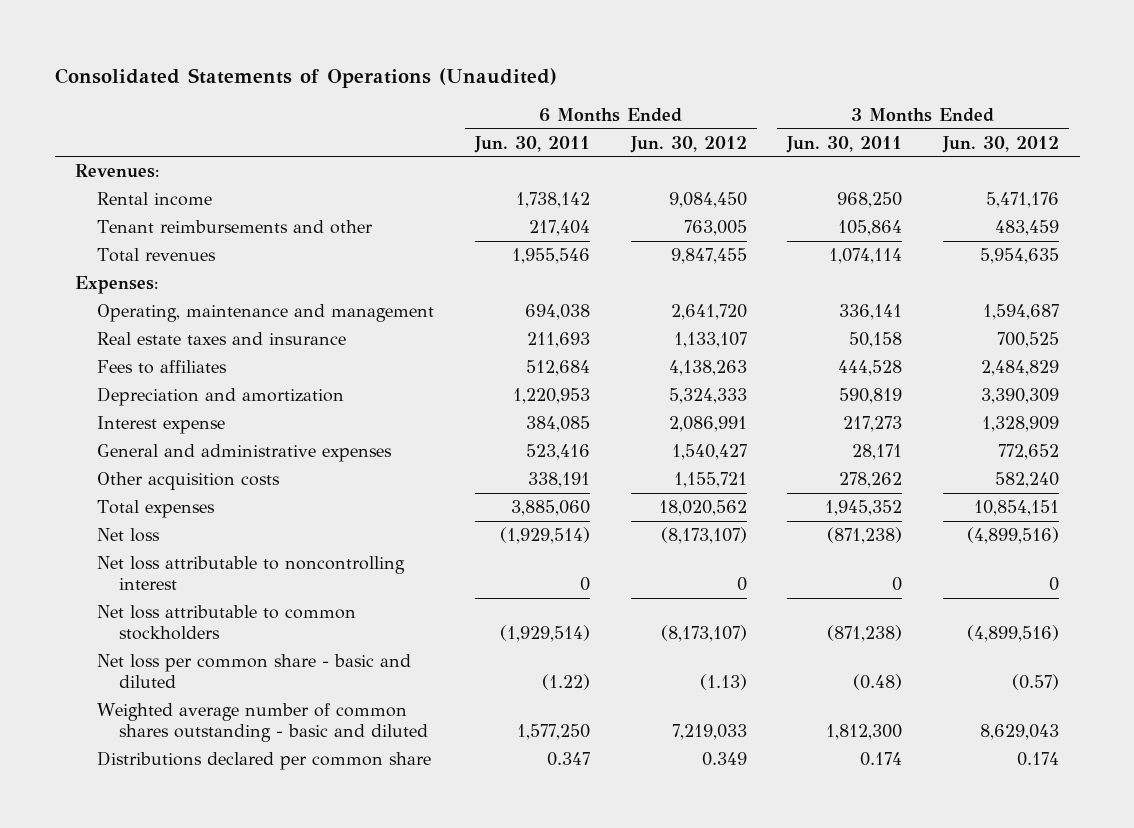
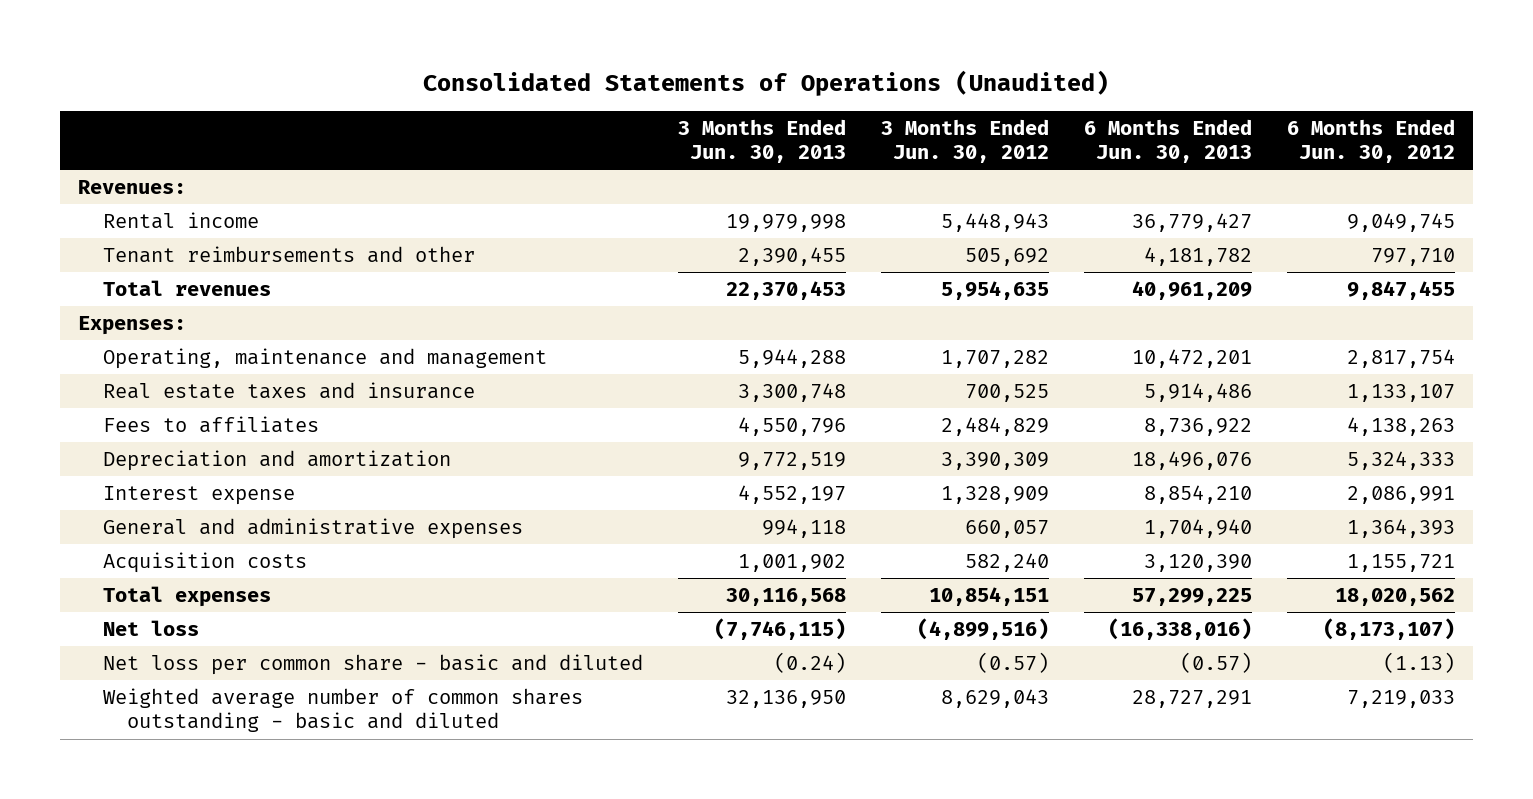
[474,135,591,153] Jun. 30, 2011 -> none
[786,135,903,153] Jun. 30, 2011 -> none
none -> [677,118,846,164] 3 Months Ended Jun. 30, 2013
none -> [1083,118,1252,164] 6 Months Ended Jun. 30, 2013
[668,192,747,209] 9,084,450 -> [1347,212,1456,232] 9,049,745
[986,192,1060,209] 5,471,176 -> [940,212,1049,232] 5,448,943
[683,220,747,237] 763,005 -> [1371,247,1456,266] 797,710
[995,220,1060,237] 483,459 -> [964,247,1049,266] 505,692
[670,304,747,321] 2,641,720 -> [1347,348,1456,368] 2,817,754
[983,304,1060,321] 1,594,687 -> [940,349,1049,368] 1,707,282
[671,444,747,461] 1,540,427 -> [1347,518,1456,538] 1,364,393
[998,444,1060,461] 772,652 -> [964,519,1049,538] 660,057
[97,472,281,491] Other acquisition costs -> [102,551,307,573] Acquisition costs
[97,556,406,591] Net loss attributable to noncontrolling interest -> none
[97,605,357,641] Net loss attributable to common stockholders -> none
[97,751,432,771] Distributions declared per common share -> none

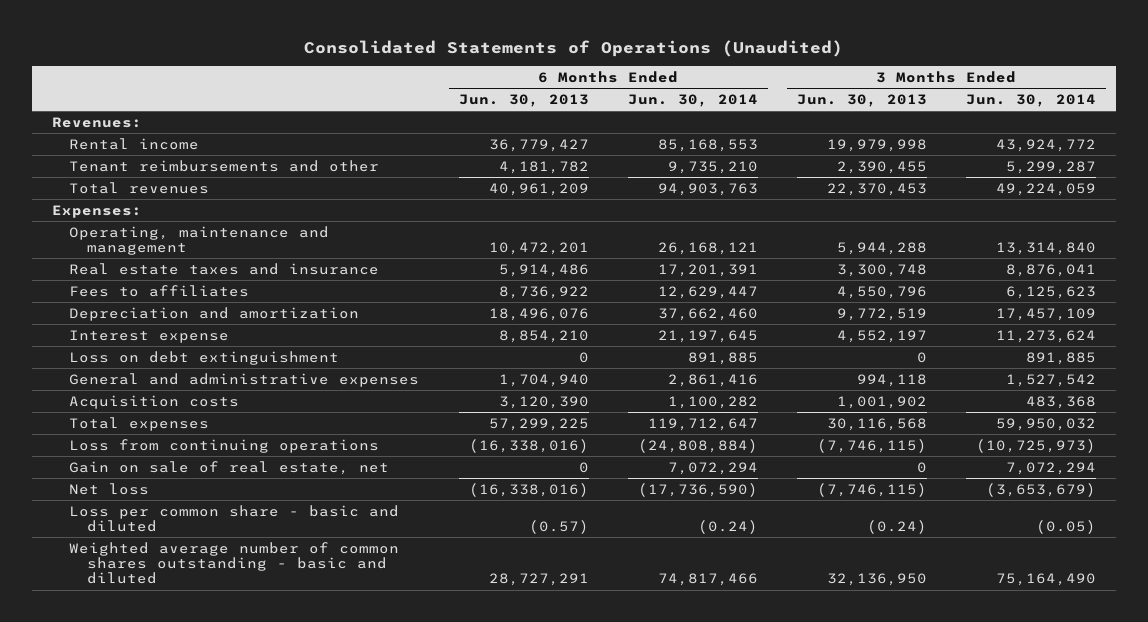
[880,118,1049,164] 3 Months Ended Jun. 30, 2012 -> none
[1287,118,1456,164] 6 Months Ended Jun. 30, 2012 -> none
none -> [627,93,758,107] Jun. 30, 2014
none -> [966,93,1097,107] Jun. 30, 2014
none -> [69,350,340,365] Loss on debt extinguishment
none -> [69,438,380,453] Loss from continuing operations
none -> [69,460,390,475] Gain on sale of real estate, net
[102,653,643,675] Net loss per common share - basic and diluted -> [69,504,400,533] Loss per common share - basic and diluted

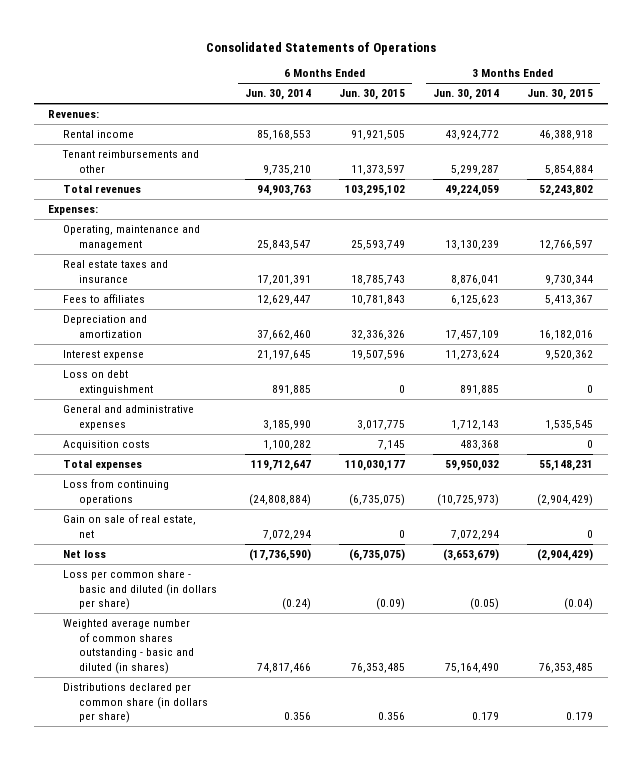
[303,39,843,57] Consolidated Statements of Operations (Unaudited) -> [205,41,436,55] Consolidated Statements of Operations
[458,93,589,107] Jun. 30, 2013 -> none
[796,93,927,107] Jun. 30, 2013 -> none
none -> [338,89,405,101] Jun. 30, 2015
none -> [527,89,594,101] Jun. 30, 2015
[657,242,758,256] 26,168,121 -> [256,239,311,250] 25,843,547
[996,242,1097,256] 13,314,840 -> [445,239,500,250] 13,130,239
[667,373,758,387] 2,861,416 -> [262,419,311,430] 3,185,990
[1006,373,1097,387] 1,527,542 -> [451,419,500,430] 1,712,143
[69,504,400,533] Loss per common share - basic and diluted -> [63,570,217,611] Loss per common share - basic and diluted (in dollars per share)
[69,541,400,585] Weighted average number of common shares outstanding - basic and diluted -> [63,619,194,674] Weighted average number of common shares outstanding - basic and diluted (in shares)
none -> [63,683,208,724] Distributions declared per common share (in dollars per share)

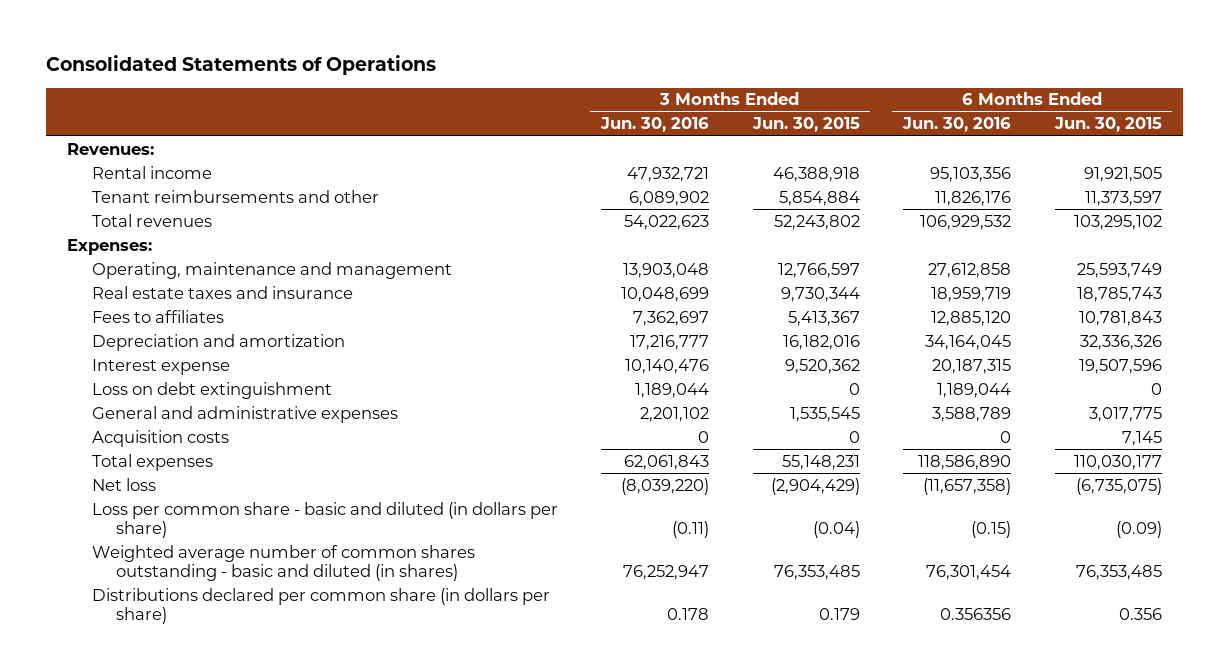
[244,89,311,101] Jun. 30, 2014 -> none
[433,89,500,101] Jun. 30, 2014 -> none
none -> [600,117,710,133] Jun. 30, 2016
none -> [902,117,1012,133] Jun. 30, 2016
[63,479,170,505] Loss from continuing operations -> none
[63,514,197,538] Gain on sale of real estate, net -> none

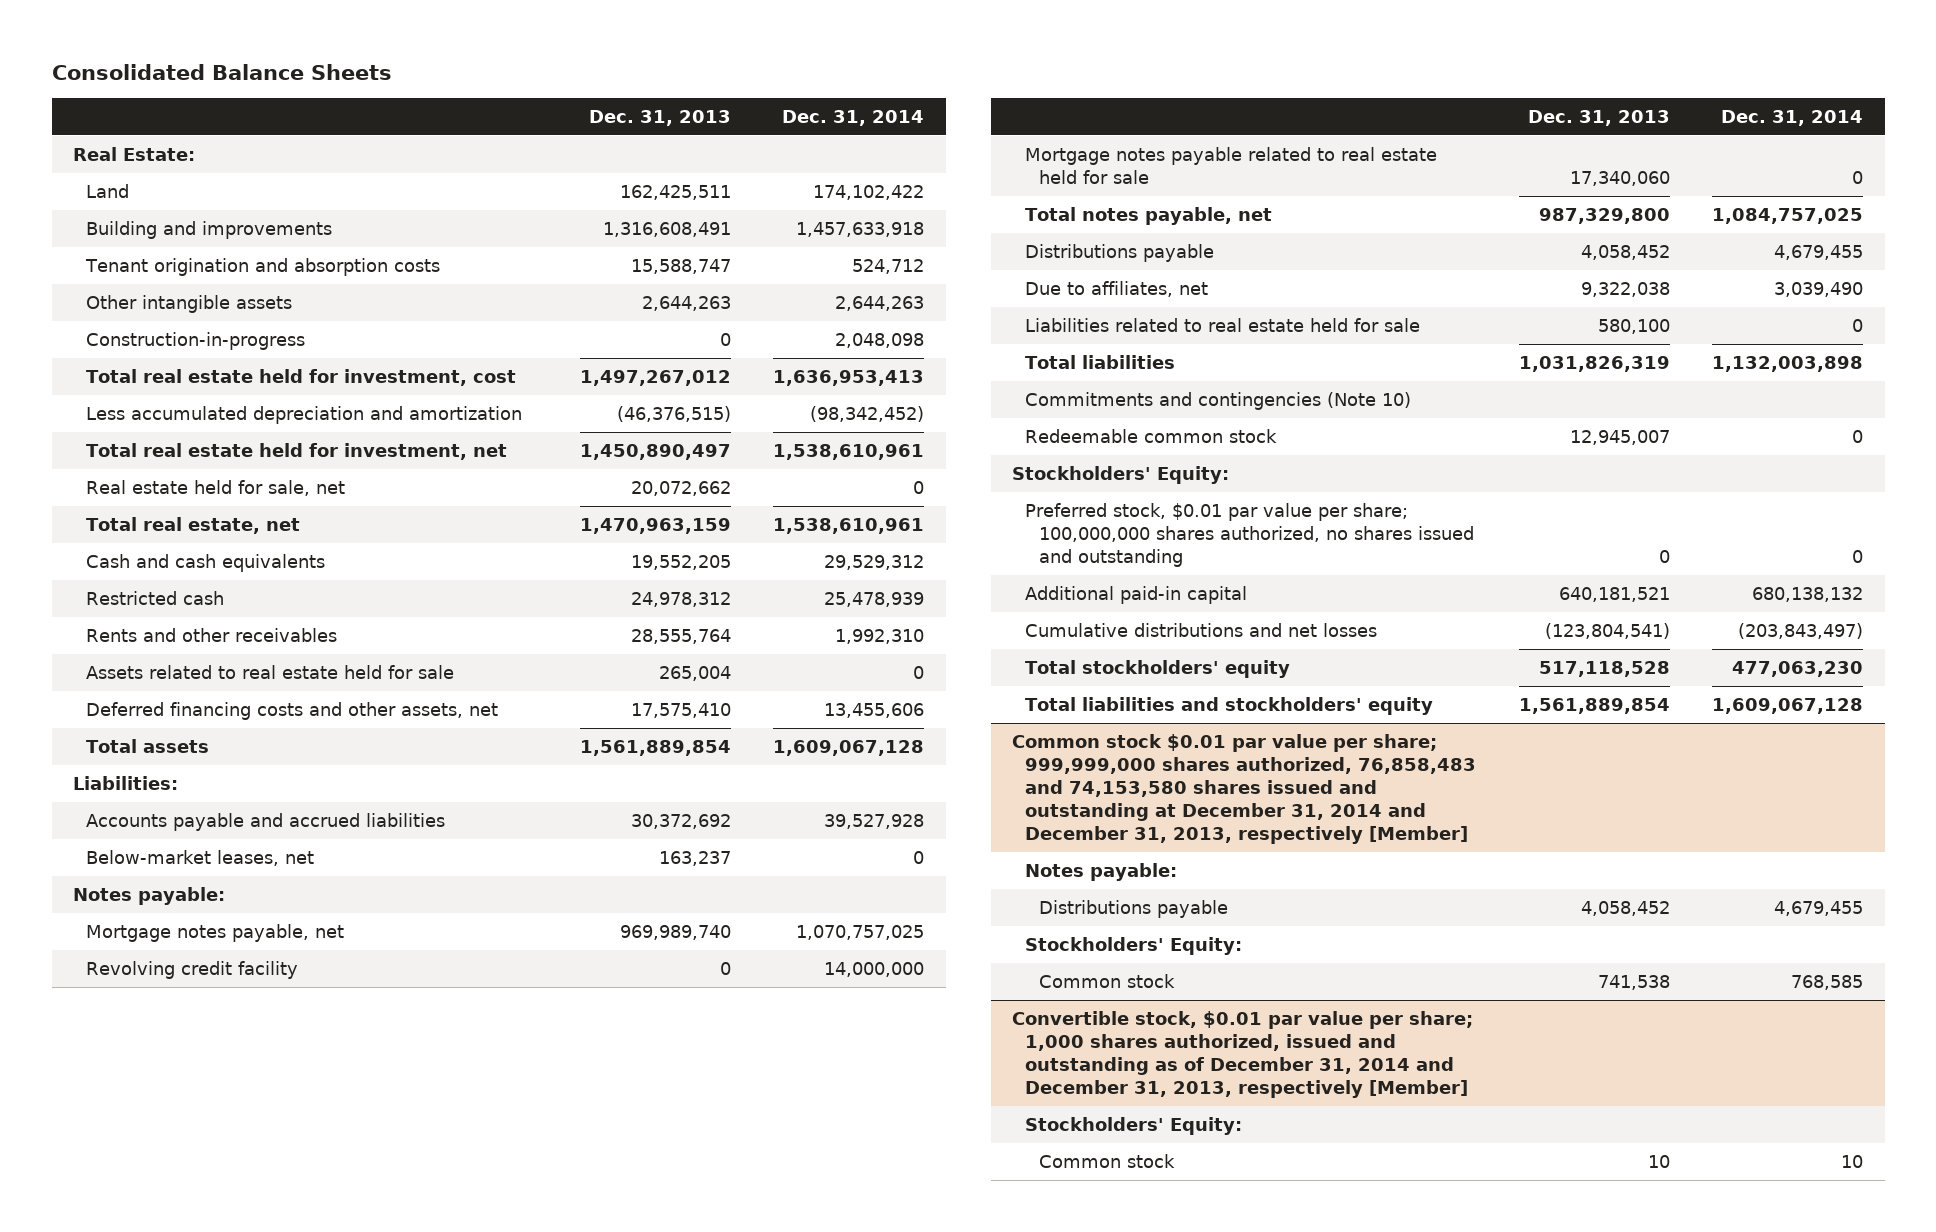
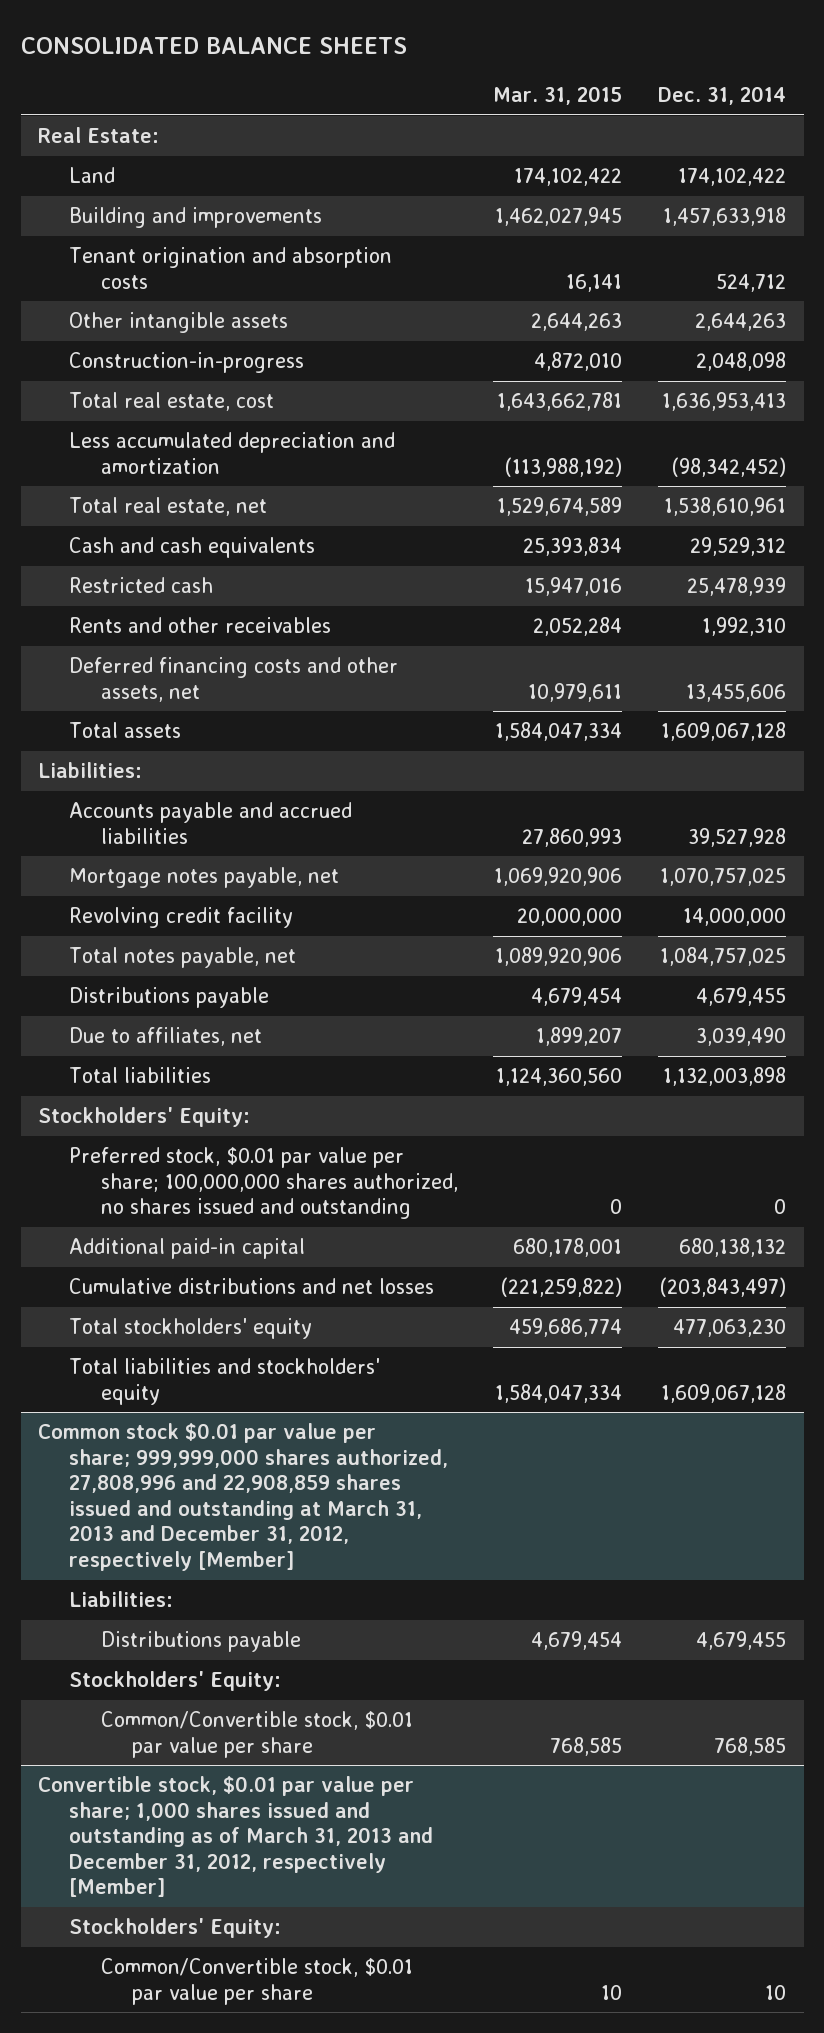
[51,63,392,80] Consolidated Balance Sheets -> [20,36,407,54] CONSOLIDATED BALANCE SHEETS
[588,109,731,126] Dec. 31, 2013 -> none
none -> [493,86,623,106] Mar. 31, 2015
[86,368,517,386] Total real estate held for investment, cost -> [69,392,275,412] Total real estate, cost
[86,442,508,460] Total real estate held for investment, net -> none
[86,479,346,496] Real estate held for sale, net -> none
[86,664,455,679] Assets related to real estate held for sale -> none
[86,849,315,866] Below-market leases, net -> none
[72,886,225,905] Notes payable: -> none
[1025,146,1438,184] Mortgage notes payable related to real estate held for sale -> none
[1025,317,1421,332] Liabilities related to real estate held for sale -> none
[1025,391,1412,410] Commitments and contingencies (Note 10) -> none
[1025,428,1278,443] Redeemable common stock -> none
[1025,862,1178,881] Notes payable: -> none
[1011,733,1477,845] Common stock $0.01 par value per share; 999,999,000 shares authorized, 76,858,483 and 74,153,580 shares issued and outstanding at December 31, 2014 and December 31, 2013, respectively [Member] -> [38,1423,449,1572] Common stock $0.01 par value per share; 999,999,000 shares authorized, 27,808,996 and 22,908,859 shares issued and outstanding at March 31, 2013 and December 31, 2012, respectively [Member]
none -> [69,1591,174,1608] Liabilities:
[1038,973,1175,988] Common stock -> [100,1711,413,1758] Common/Convertible stock, $0.01 par value per share
[1011,1010,1473,1099] Convertible stock, $0.01 par value per share; 1,000 shares authorized, issued and outstanding as of December 31, 2014 and December 31, 2013, respectively [Member] -> [38,1776,434,1898] Convertible stock, $0.01 par value per share; 1,000 shares issued and outstanding as of March 31, 2013 and December 31, 2012, respectively [Member]
[1038,1153,1175,1168] Common stock -> [100,1958,413,2005] Common/Convertible stock, $0.01 par value per share

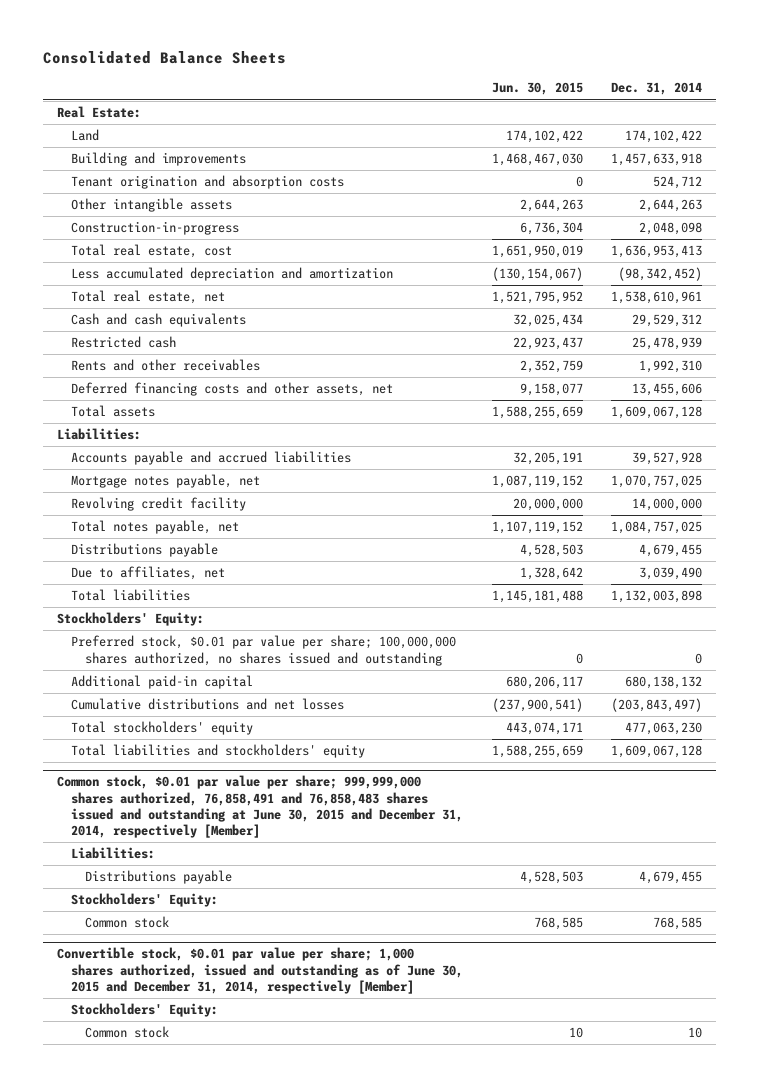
[20,36,407,54] CONSOLIDATED BALANCE SHEETS -> [42,51,286,65] Consolidated Balance Sheets
[493,86,623,106] Mar. 31, 2015 -> none
none -> [491,82,583,96] Jun. 30, 2015
[38,1423,449,1572] Common stock $0.01 par value per share; 999,999,000 shares authorized, 27,808,996 and 22,908,859 shares issued and outstanding at March 31, 2013 and December 31, 2012, respectively [Member] -> [57,775,463,839] Common stock, $0.01 par value per share; 999,999,000 shares authorized, 76,858,491 and 76,858,483 shares issued and outstanding at June 30, 2015 and December 31, 2014, respectively [Member]
[100,1711,413,1758] Common/Convertible stock, $0.01 par value per share -> [84,916,169,929] Common stock
[38,1776,434,1898] Convertible stock, $0.01 par value per share; 1,000 shares issued and outstanding as of March 31, 2013 and December 31, 2012, respectively [Member] -> [57,947,463,994] Convertible stock, $0.01 par value per share; 1,000 shares authorized, issued and outstanding as of June 30, 2015 and December 31, 2014, respectively [Member]
[100,1958,413,2005] Common/Convertible stock, $0.01 par value per share -> [84,1026,169,1039] Common stock

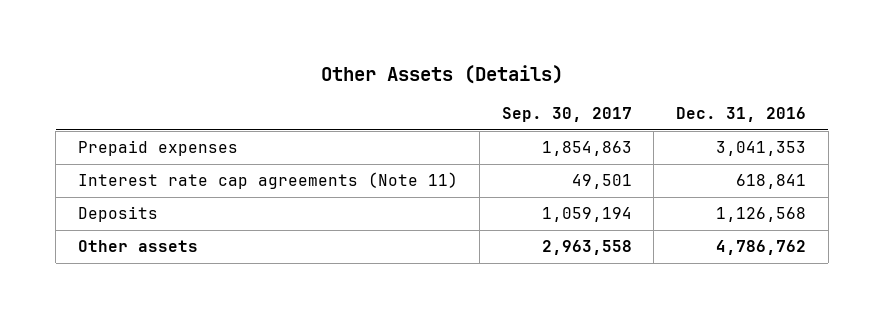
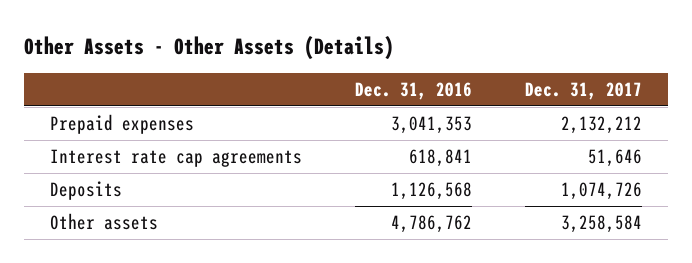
[320,64,563,84] Other Assets (Details) -> [23,35,394,60] Other Assets - Other Assets (Details)
[501,107,632,123] Sep. 30, 2017 -> none
none -> [524,81,642,100] Dec. 31, 2017
[77,172,458,190] Interest rate cap agreements (Note 11) -> [50,149,303,168] Interest rate cap agreements

